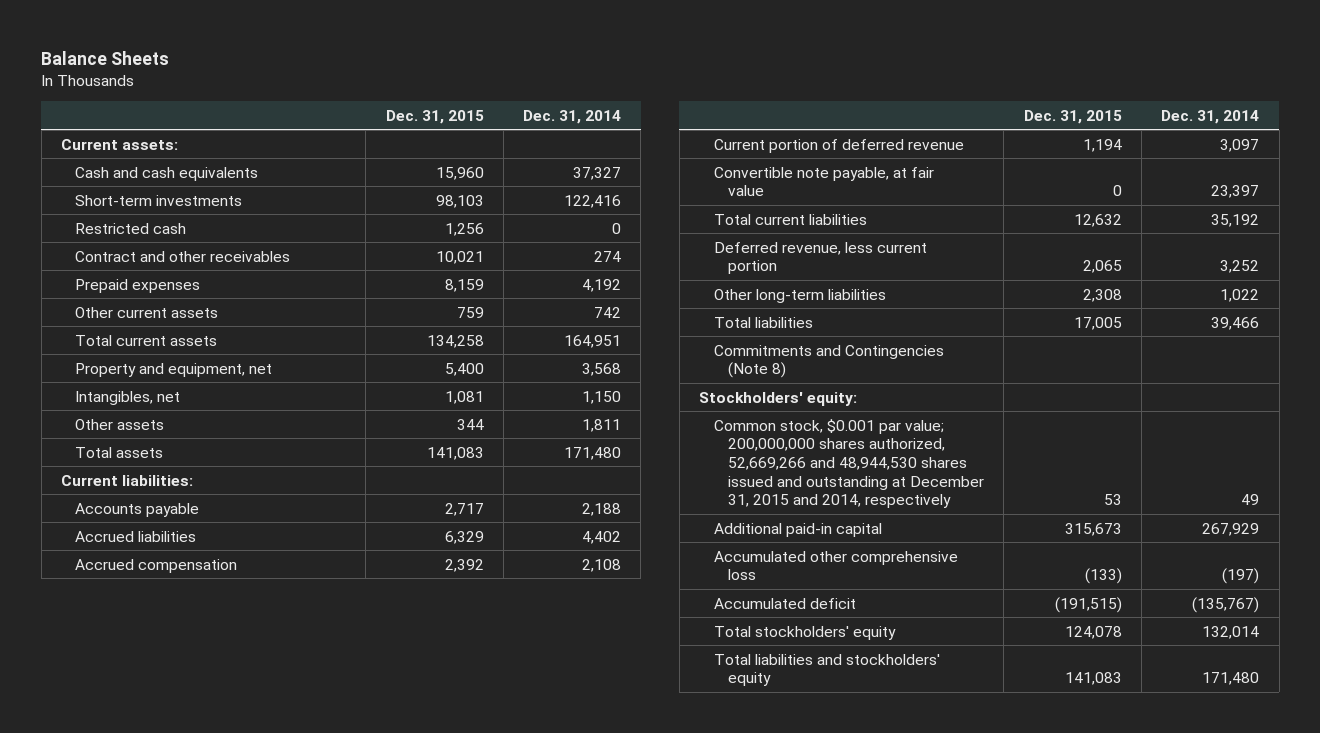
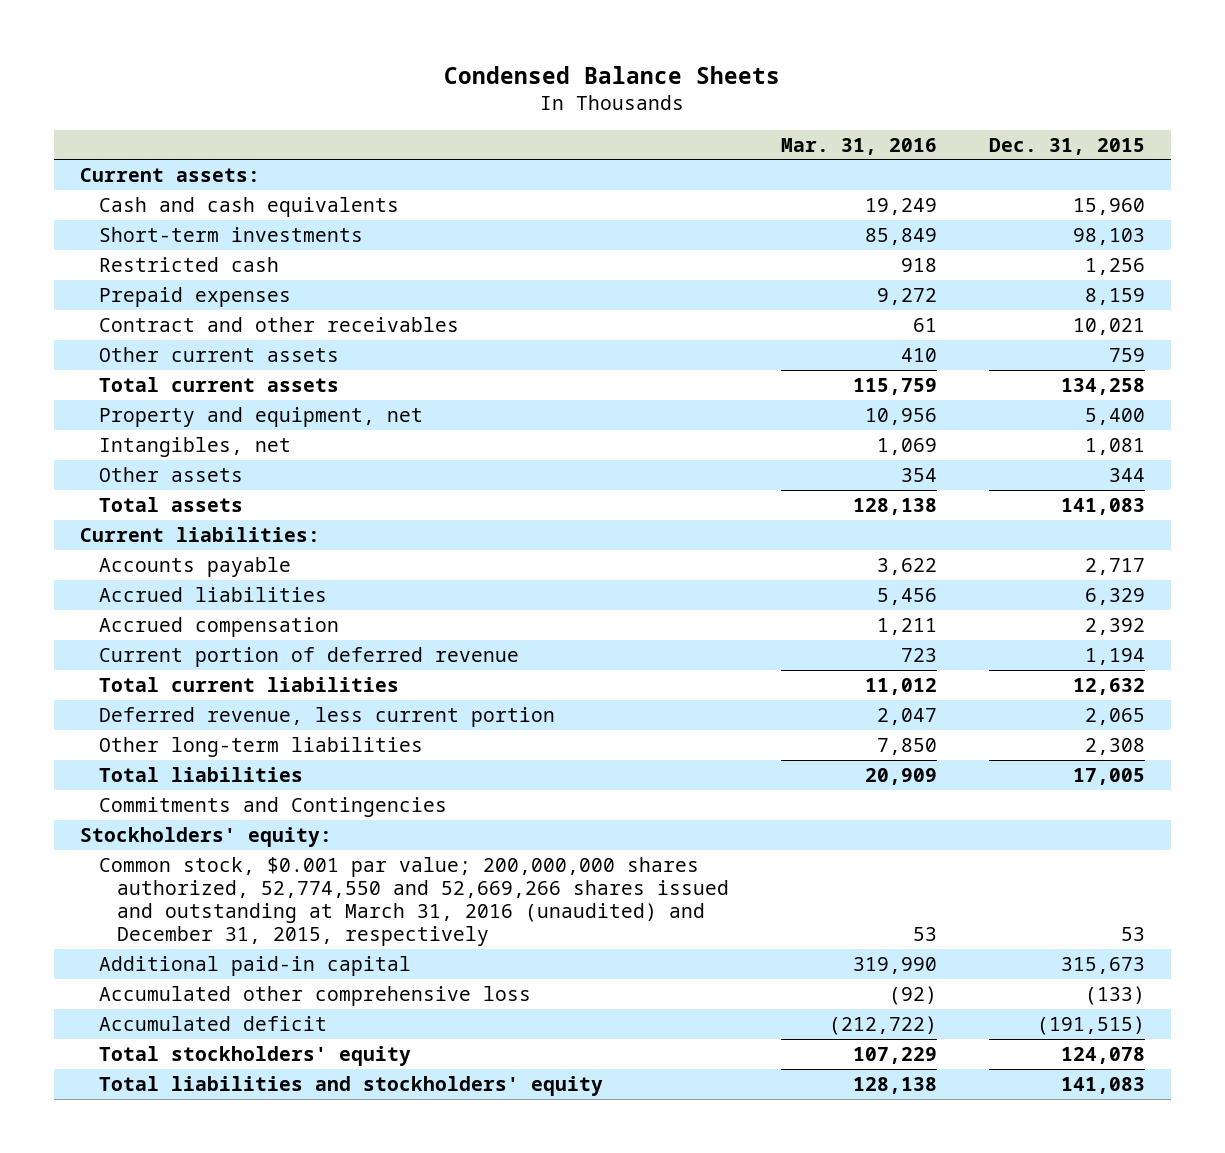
[41,50,170,65] Balance Sheets -> [444,66,781,85] Condensed Balance Sheets
[523,109,622,124] Dec. 31, 2014 -> none
none -> [781,137,938,155] Mar. 31, 2016
[75,250,291,262] Contract and other receivables -> [98,316,459,332] Contract and other receivables
[713,166,934,197] Convertible note payable, at fair value -> none
[713,344,944,379] Commitments and Contingencies (Note 8) -> [98,796,447,817] Commitments and Contingencies
[713,418,985,509] Common stock, $0.001 par value; 200,000,000 shares authorized, 52,669,266 and 48,944,530 shares issued and outstanding at December 31, 2015 and 2014, respectively -> [98,856,730,947] Common stock, $0.001 par value; 200,000,000 shares authorized, 52,774,550 and 52,669,266 shares issued and outstanding at March 31, 2016 (unaudited) and December 31, 2015, respectively

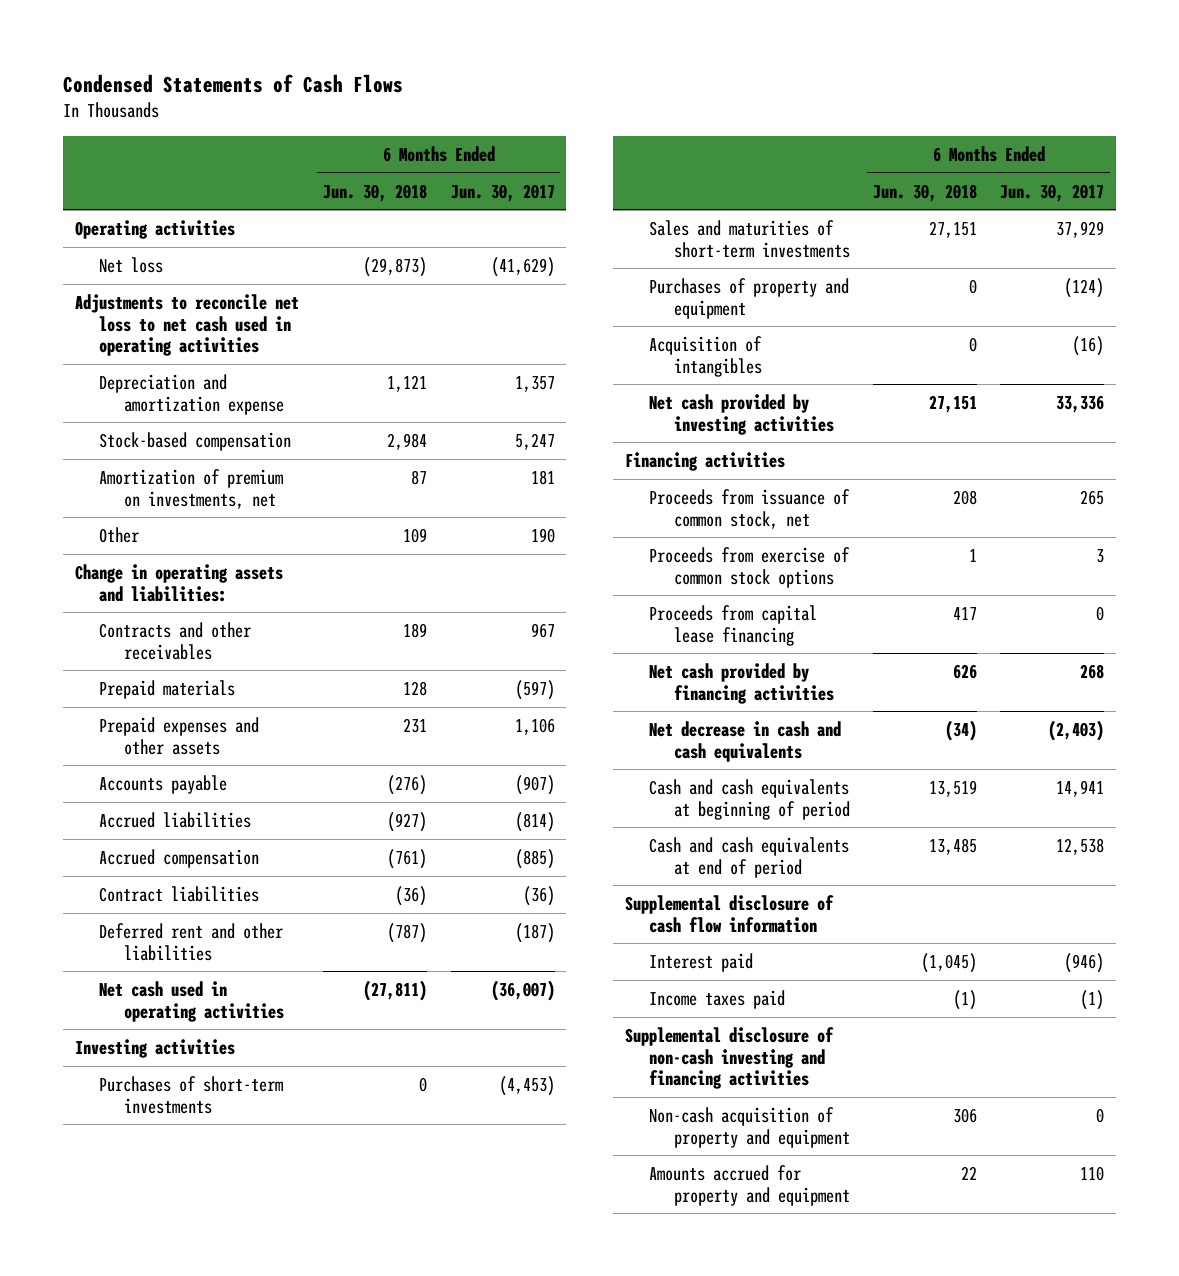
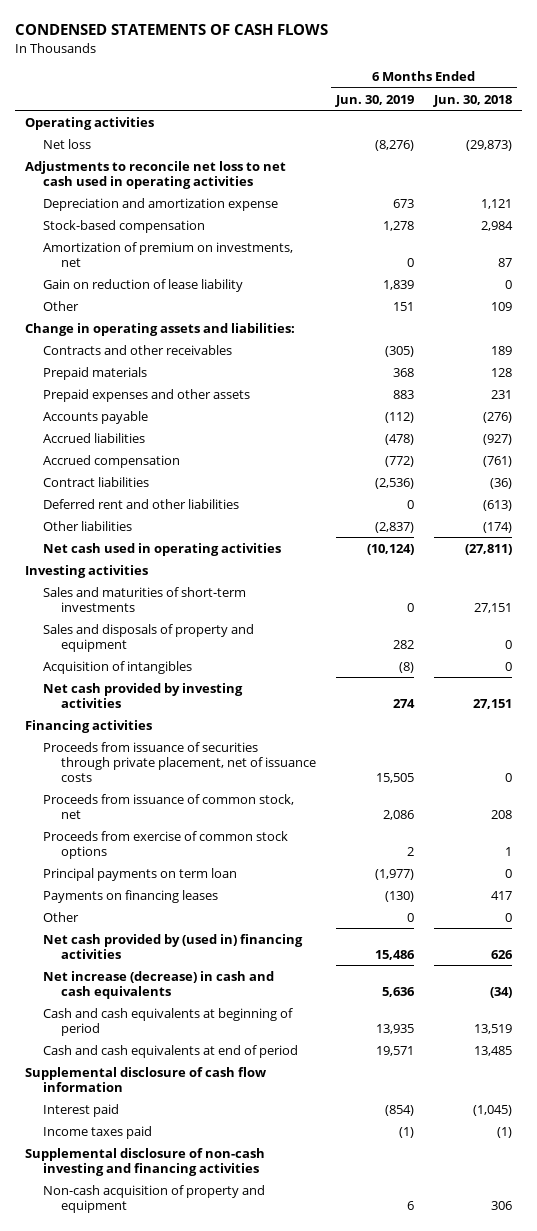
[63,74,404,94] Condensed Statements of Cash Flows -> [15,24,329,36] CONDENSED STATEMENTS OF CASH FLOWS
[450,183,555,202] Jun. 30, 2017 -> none
none -> [334,94,414,107] Jun. 30, 2019
none -> [42,278,243,292] Gain on reduction of lease liability
[387,922,428,943] (787) -> [482,499,512,511] (613)
none -> [42,520,132,531] Other liabilities
[99,1075,284,1114] Purchases of short-term investments -> none
[649,277,850,319] Purchases of property and equipment -> [42,623,254,652] Sales and disposals of property and equipment
none -> [42,741,316,782] Proceeds from issuance of securities through private placement, net of issuance costs
none -> [42,867,237,881] Principal payments on term loan
[649,604,818,646] Proceeds from capital lease financing -> [42,889,218,903] Payments on financing leases
none -> [42,911,79,922] Other
[649,662,834,704] Net cash provided by financing activities -> [42,933,303,959] Net cash provided by (used in) financing activities
[649,720,842,762] Net decrease in cash and cash equivalents -> [42,970,274,999] Net increase (decrease) in cash and cash equivalents
[649,1164,850,1206] Amounts accrued for property and equipment -> none

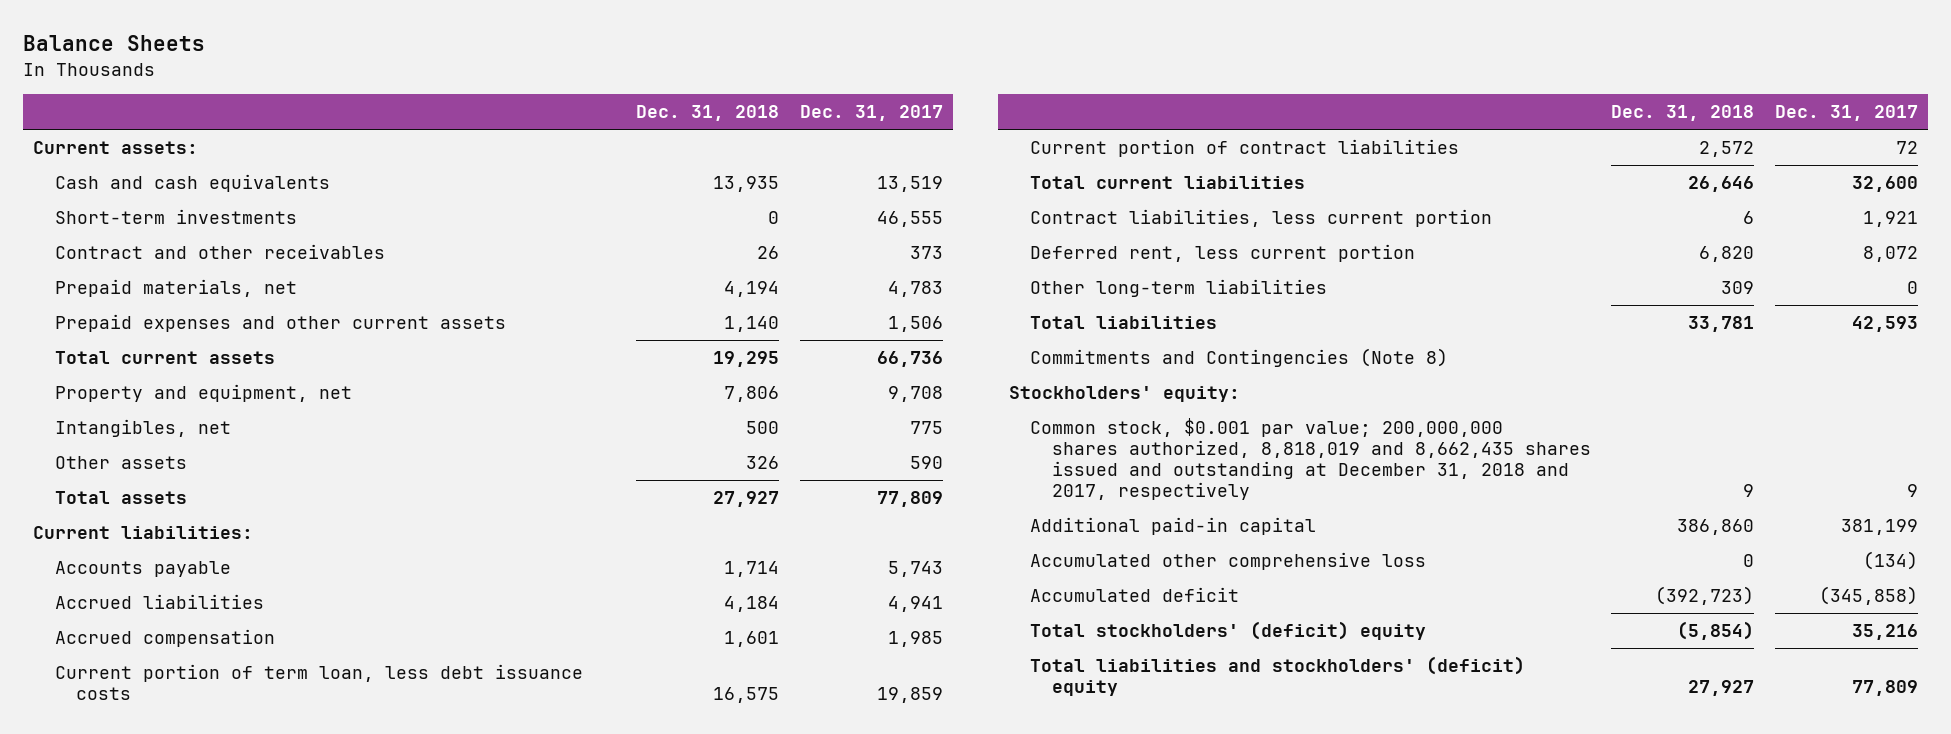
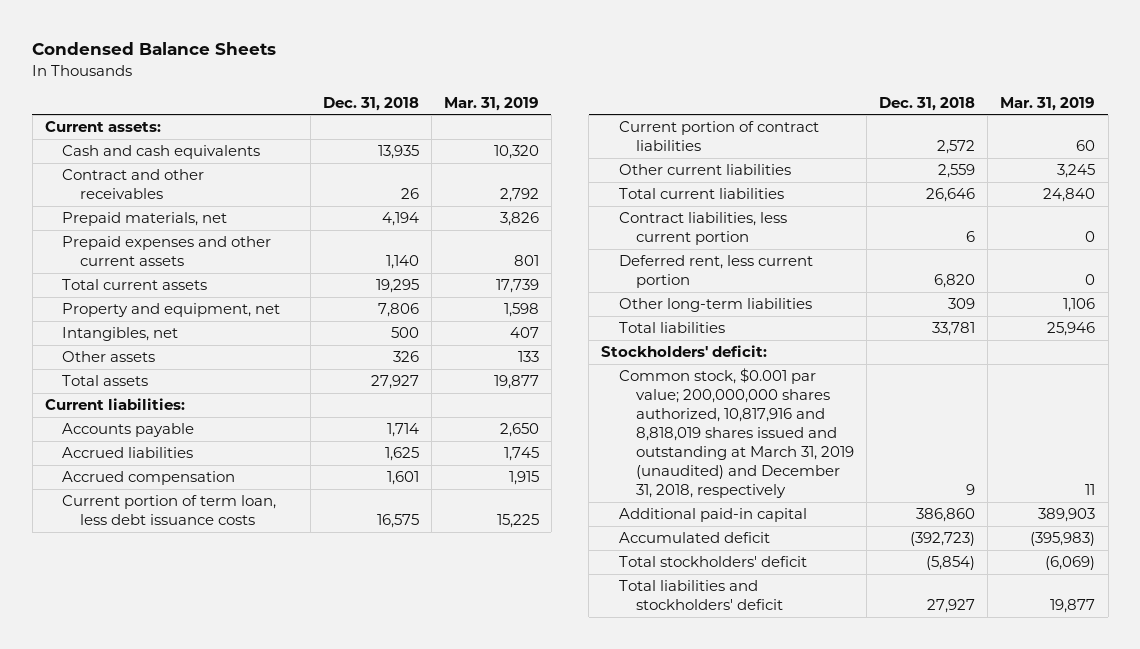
[23,35,206,52] Balance Sheets -> [32,42,277,56] Condensed Balance Sheets
[799,105,943,122] Dec. 31, 2017 -> none
none -> [443,96,539,111] Mar. 31, 2019
[54,209,297,225] Short-term investments -> none
[723,596,779,613] 4,184 -> [384,447,419,462] 1,625
none -> [618,164,791,176] Other current liabilities
[1030,348,1449,368] Commitments and Contingencies (Note 8) -> none
[1008,386,1240,403] Stockholders' equity: -> [601,345,768,358] Stockholders' deficit:
[1030,418,1591,501] Common stock, $0.001 par value; 200,000,000 shares authorized, 8,818,019 and 8,662,435 shares issued and outstanding at December 31, 2018 and 2017, respectively -> [618,368,855,499] Common stock, $0.001 par value; 200,000,000 shares authorized, 10,817,916 and 8,818,019 shares issued and outstanding at March 31, 2019 (unaudited) and December 31, 2018, respectively
[1030,552,1427,571] Accumulated other comprehensive loss -> none
[1030,621,1427,641] Total stockholders' (deficit) equity -> [618,556,807,568] Total stockholders' deficit
[1030,656,1526,697] Total liabilities and stockholders' (deficit) equity -> [618,580,784,611] Total liabilities and stockholders' deficit

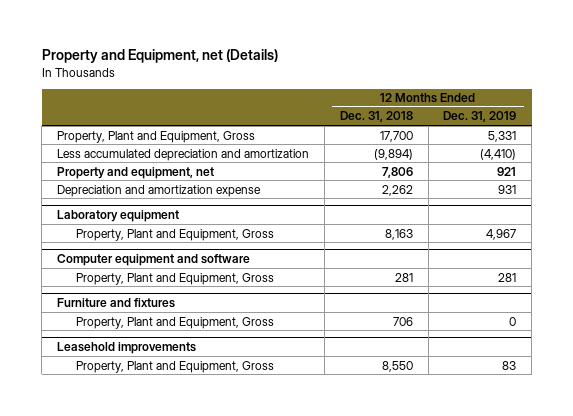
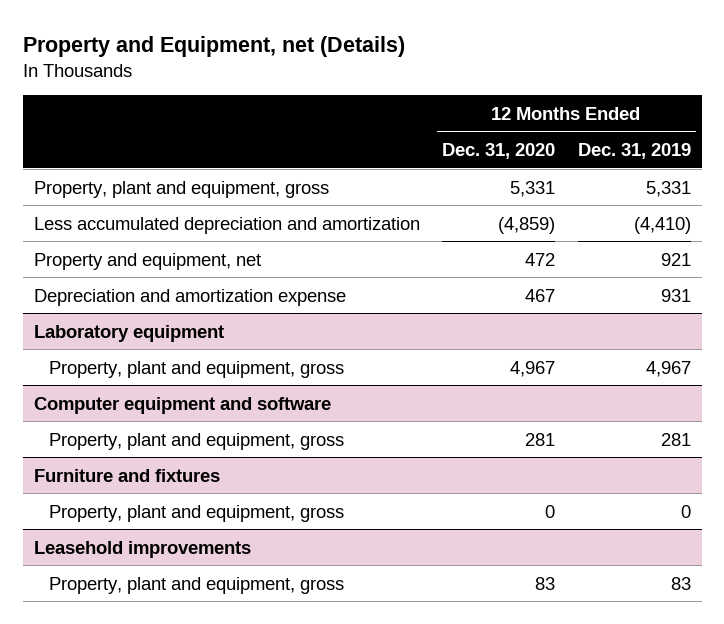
[339,111,413,123] Dec. 31, 2018 -> none
none -> [442,143,556,160] Dec. 31, 2020
[57,130,256,143] Property, Plant and Equipment, Gross -> [33,180,329,198] Property, plant and equipment, gross
[76,228,275,241] Property, Plant and Equipment, Gross -> [49,360,345,378] Property, plant and equipment, gross
[76,272,275,285] Property, Plant and Equipment, Gross -> [49,432,345,450] Property, plant and equipment, gross
[76,316,275,329] Property, Plant and Equipment, Gross -> [49,504,345,522] Property, plant and equipment, gross
[76,360,275,373] Property, Plant and Equipment, Gross -> [49,576,345,594] Property, plant and equipment, gross

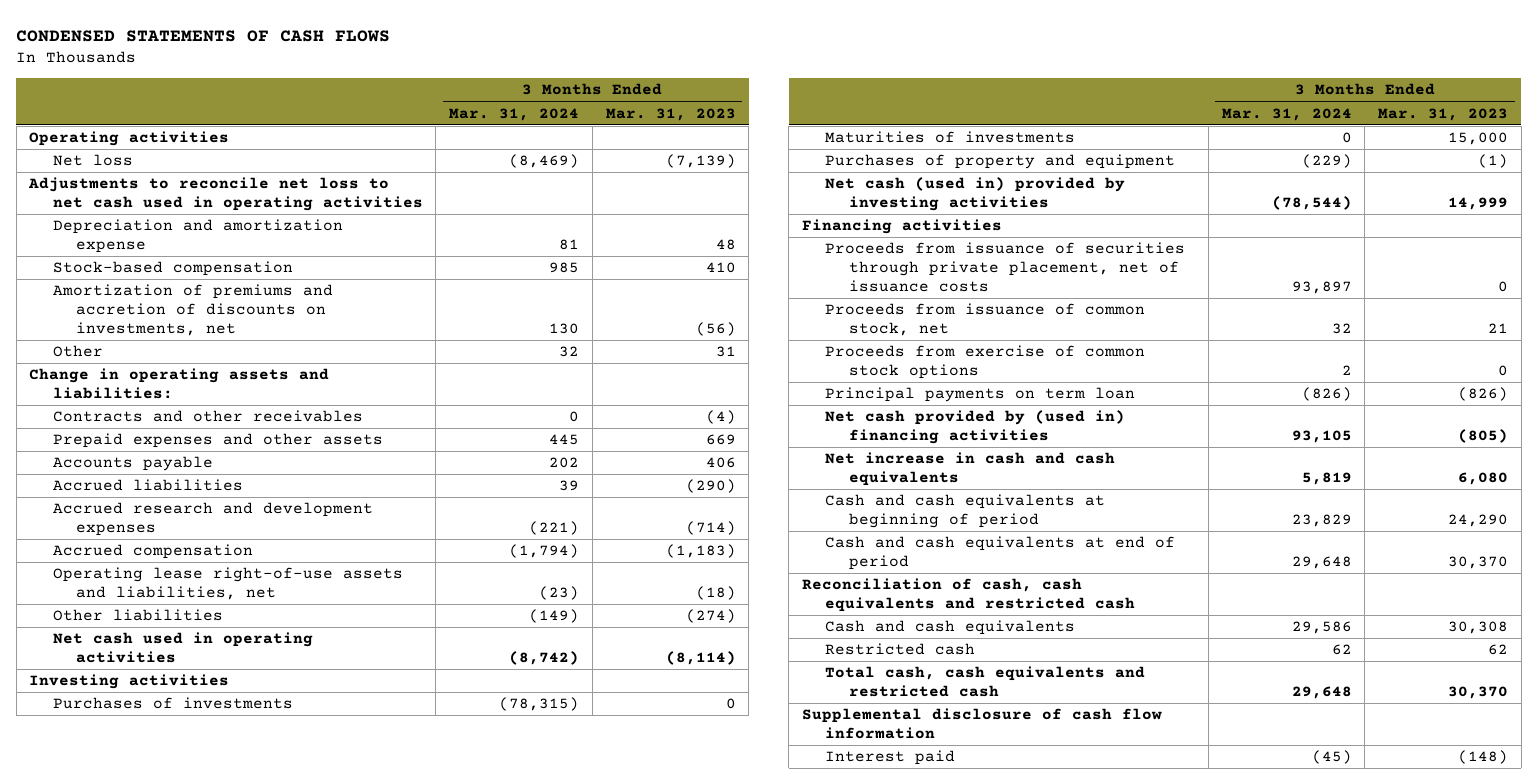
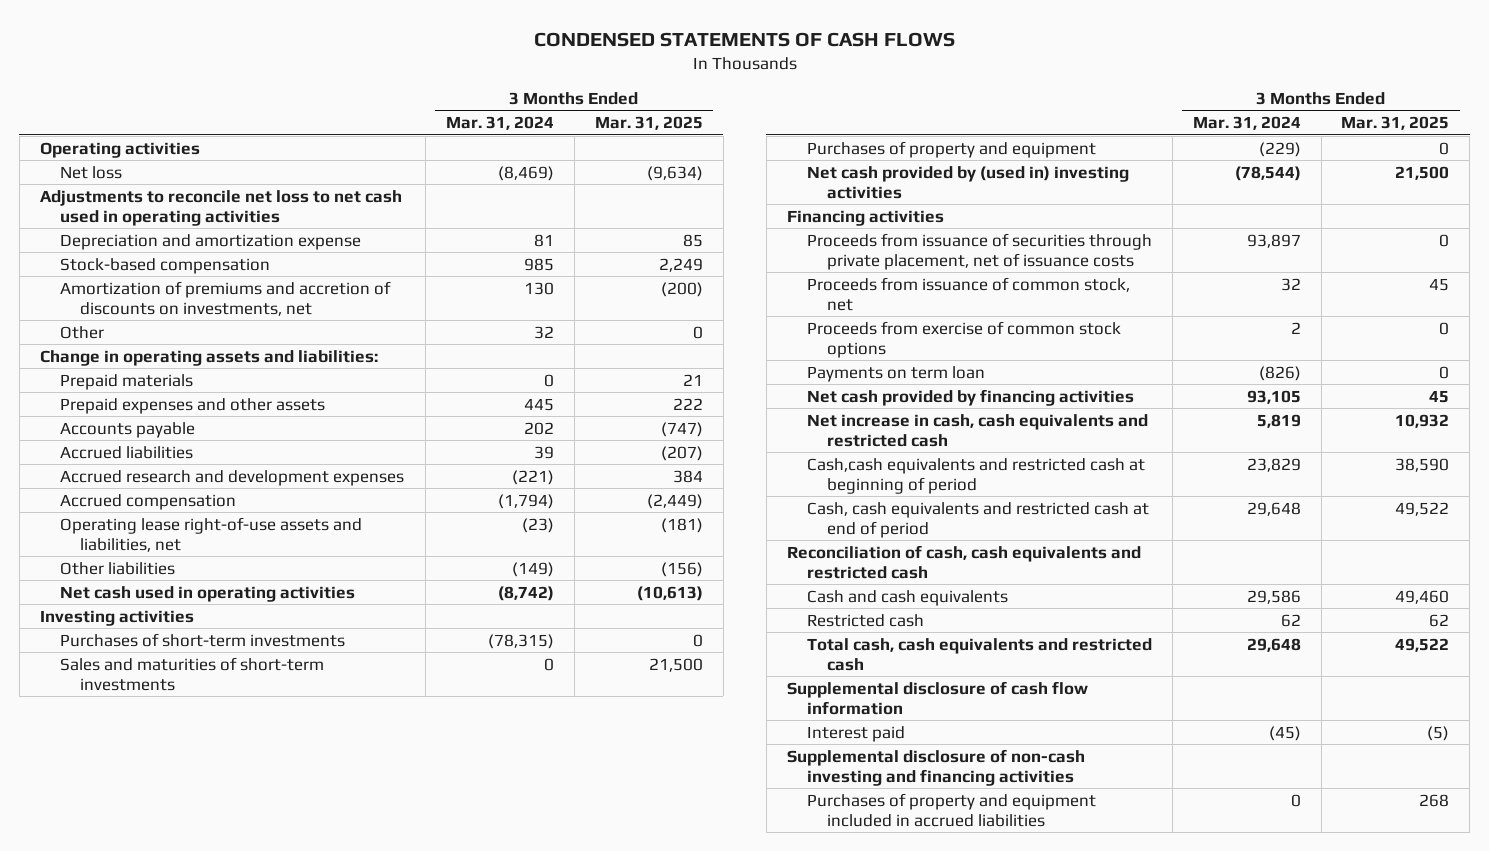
[605,107,736,121] Mar. 31, 2023 -> none
none -> [594,116,703,131] Mar. 31, 2025
[52,410,363,423] Contracts and other receivables -> none
none -> [59,373,193,390] Prepaid materials
[825,131,1076,144] Maturities of investments -> none
[52,697,293,710] Purchases of investments -> [59,632,345,647] Purchases of short-term investments
none -> [59,656,324,691] Sales and maturities of short-term investments
[825,177,1126,212] Net cash (used in) provided by investing activities -> [806,165,1129,199] Net cash provided by (used in) investing activities
[825,387,1136,403] Principal payments on term loan -> [806,365,985,382] Payments on term loan
[825,410,1126,445] Net cash provided by (used in) financing activities -> [806,388,1134,406] Net cash provided by financing activities
[825,452,1116,487] Net increase in cash and cash equivalents -> [806,413,1148,447] Net increase in cash, cash equivalents and restricted cash
[825,494,1106,529] Cash and cash equivalents at beginning of period -> [806,457,1145,494] Cash,cash equivalents and restricted cash at beginning of period
[825,536,1176,571] Cash and cash equivalents at end of period -> [806,501,1149,538] Cash, cash equivalents and restricted cash at end of period
none -> [786,748,1085,786] Supplemental disclosure of non-cash investing and financing activities
none -> [806,792,1096,827] Purchases of property and equipment included in accrued liabilities

